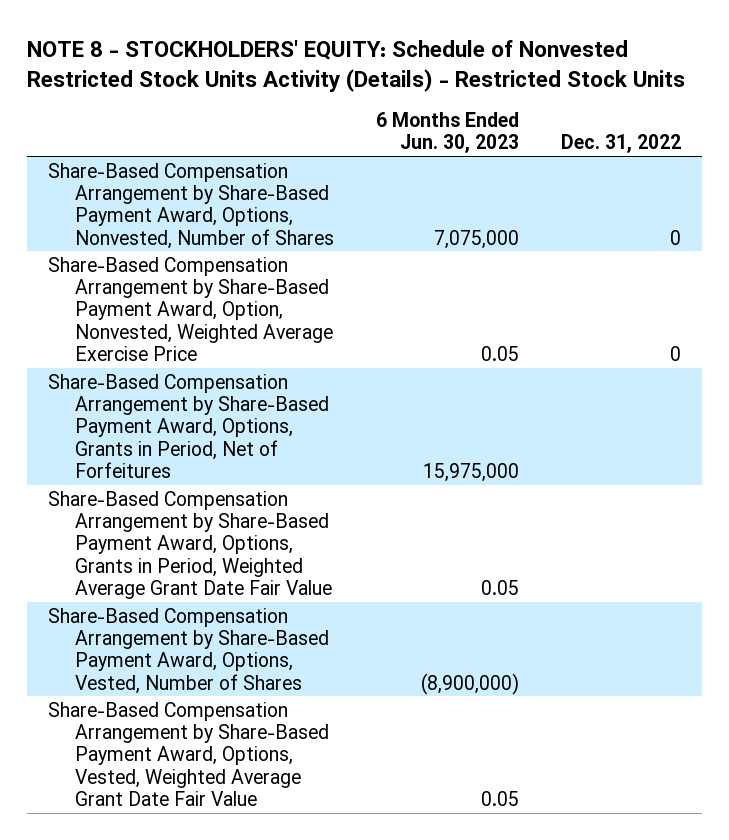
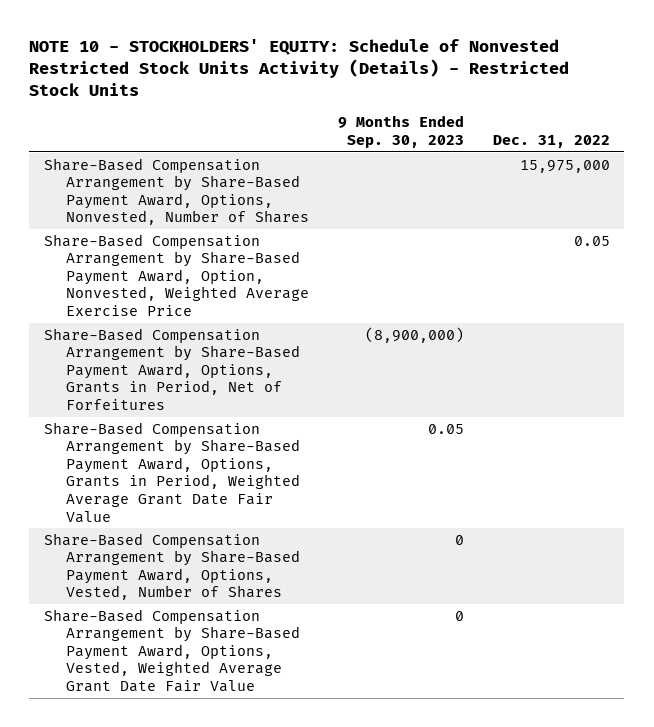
[26,39,685,93] NOTE 8 - STOCKHOLDERS' EQUITY: Schedule of Nonvested Restricted Stock Units Activity (Details) - Restricted Stock Units -> [29,38,570,97] NOTE 10 - STOCKHOLDERS' EQUITY: Schedule of Nonvested Restricted Stock Units Activity (Details) - Restricted Stock Units
[376,112,520,154] 6 Months Ended Jun. 30, 2023 -> none
none -> [338,115,465,148] 9 Months Ended Sep. 30, 2023
[670,229,682,245] 0 -> [519,159,610,173] 15,975,000
[670,346,682,362] 0 -> [573,235,610,246] 0.05

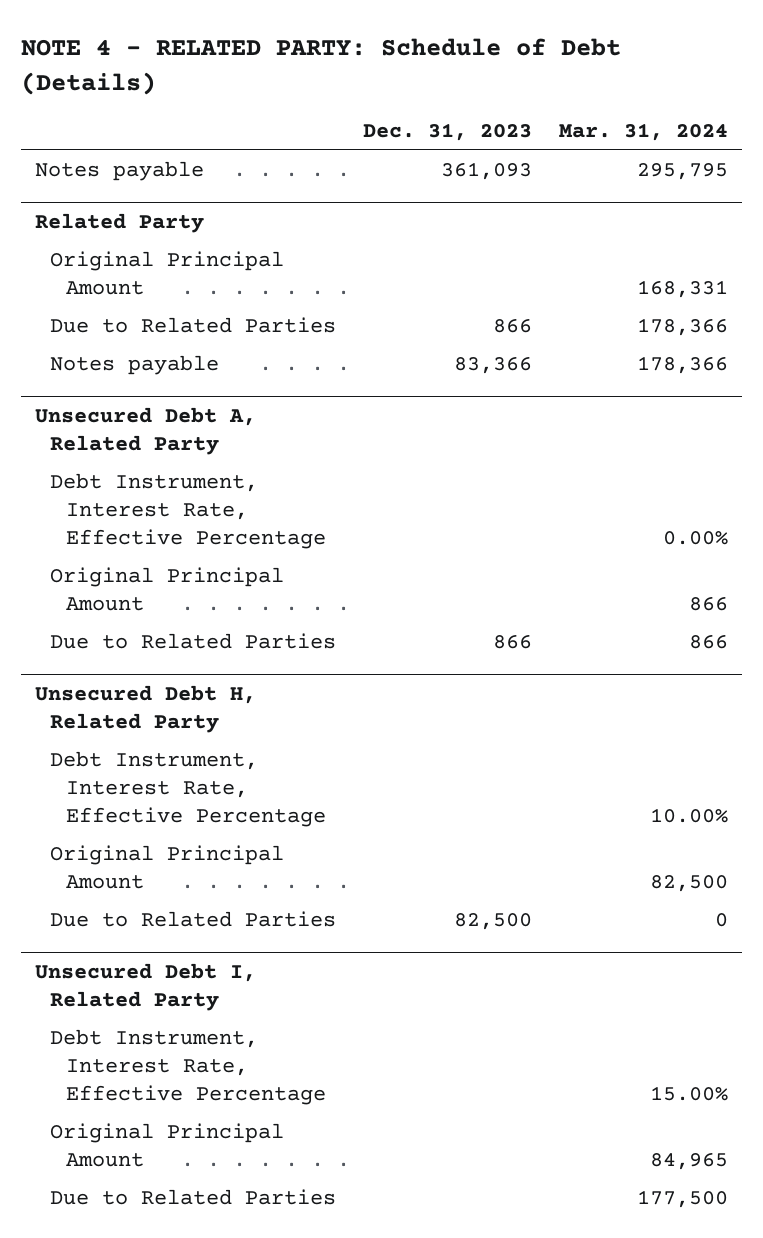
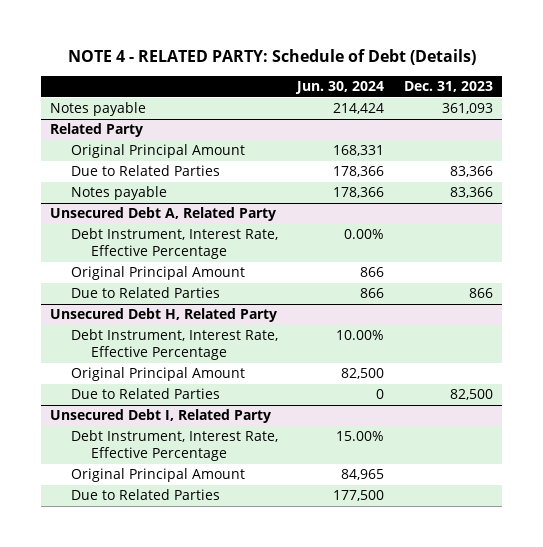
[559,123,729,142] Mar. 31, 2024 -> none
none -> [295,81,385,95] Jun. 30, 2024
[493,319,533,334] 866 -> [449,166,493,178] 83,366

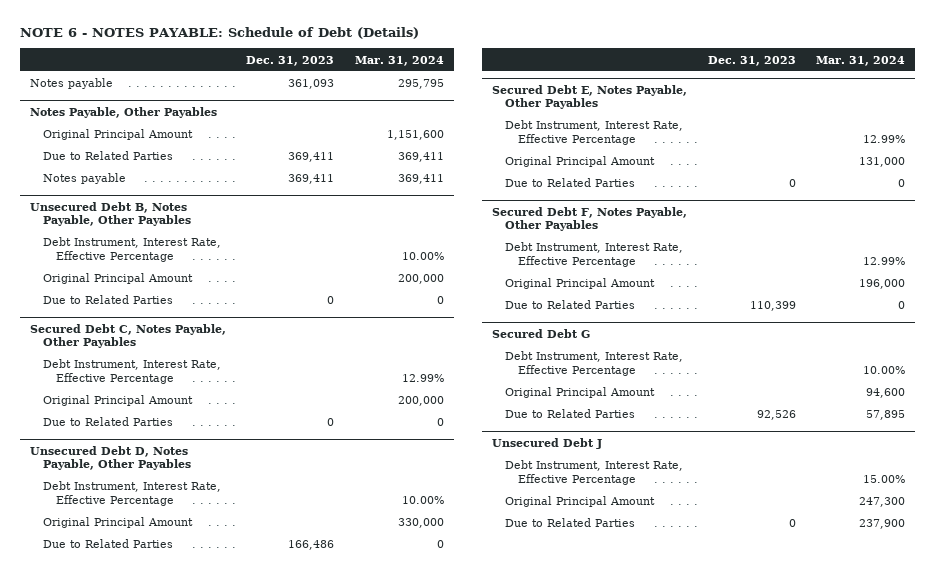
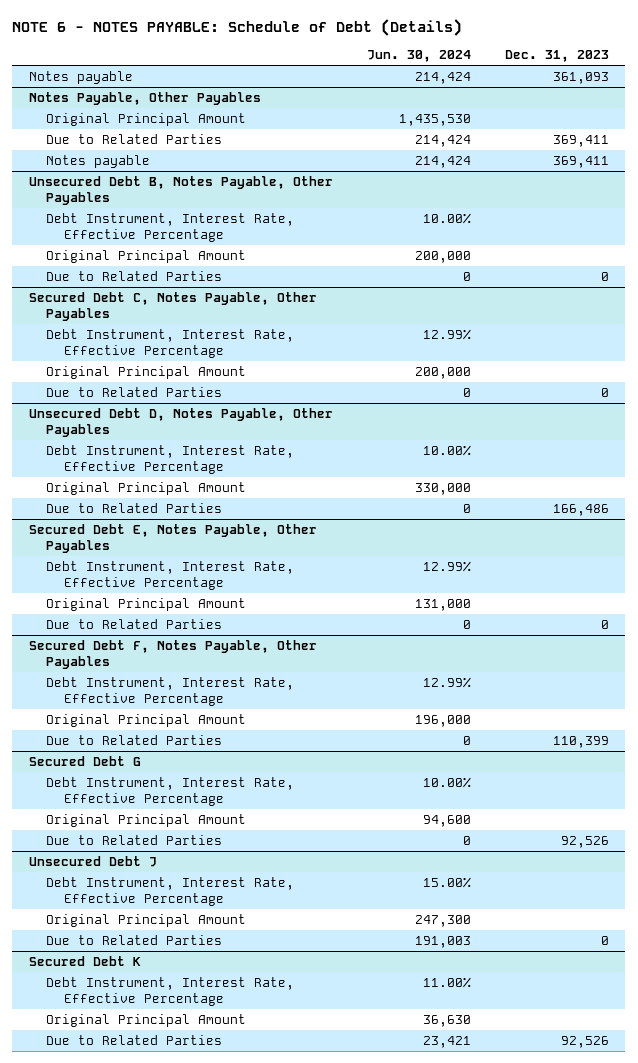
[354,55,444,66] Mar. 31, 2024 -> none
none -> [366,50,471,63] Jun. 30, 2024
none -> [29,955,142,966] Secured Debt K
none -> [46,976,295,1006] Debt Instrument, Interest Rate, Effective Percentage
none -> [46,1013,247,1027] Original Principal Amount
none -> [46,1034,223,1045] Due to Related Parties

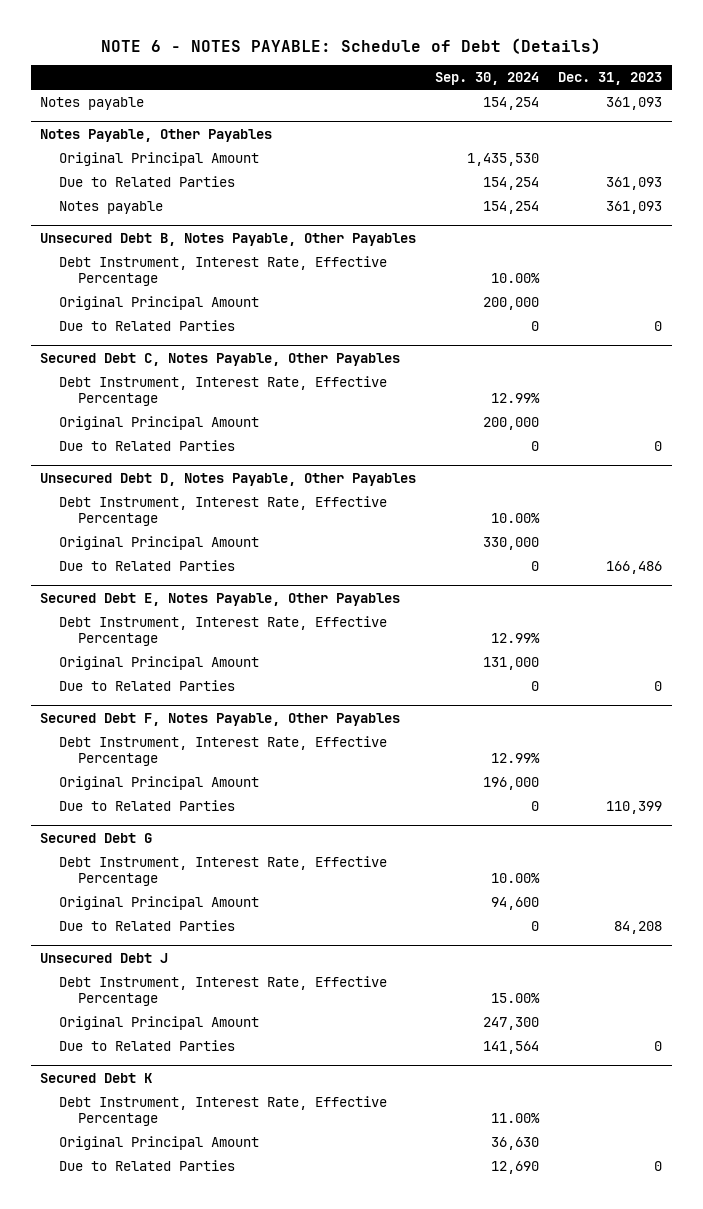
[366,50,471,63] Jun. 30, 2024 -> none
none -> [435,71,540,85] Sep. 30, 2024
[552,134,609,147] 369,411 -> [606,176,663,190] 361,093
[552,155,609,168] 369,411 -> [606,200,663,214] 361,093
[560,835,609,848] 92,526 -> [614,920,663,934] 84,208
[560,1035,609,1048] 92,526 -> [654,1160,663,1171] 0

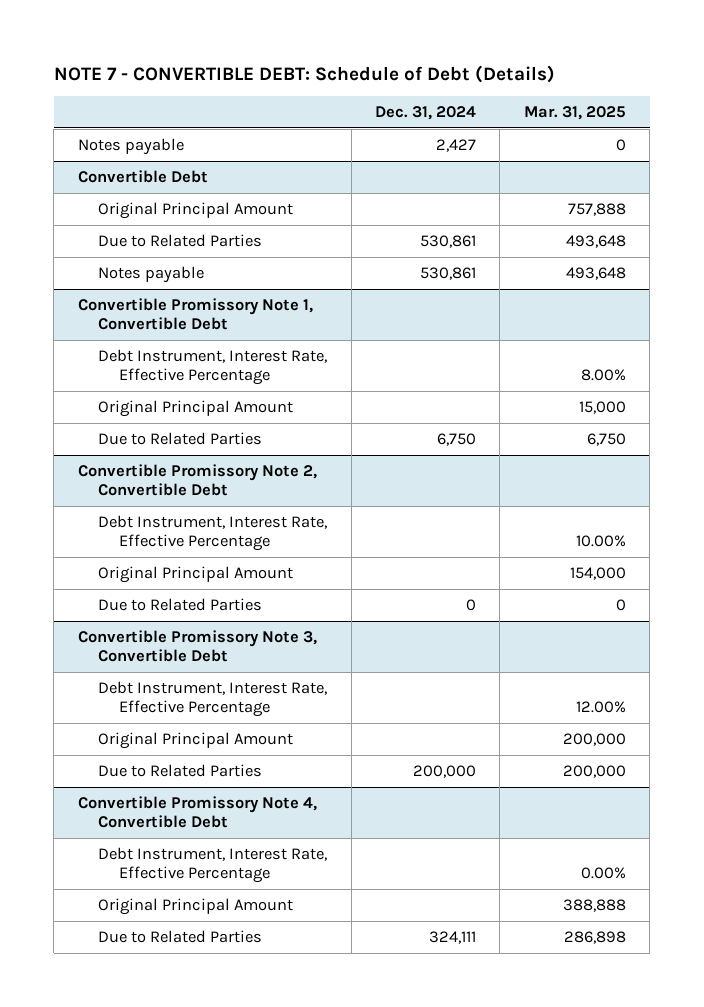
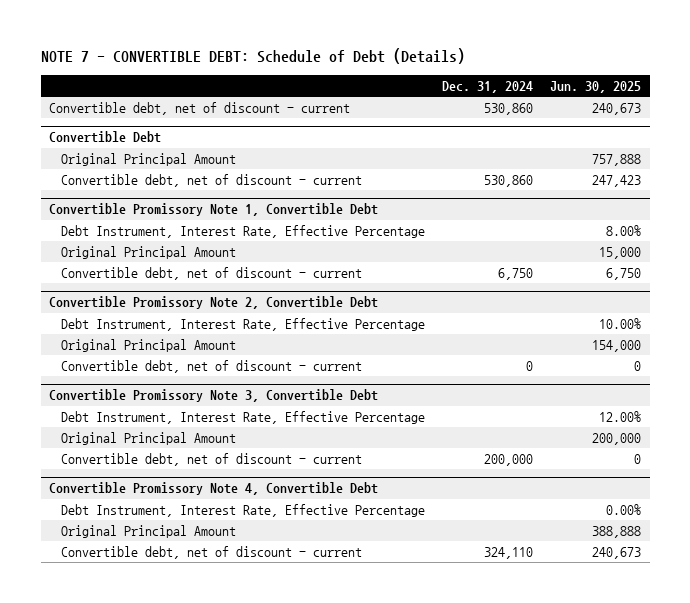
[523,106,626,121] Mar. 31, 2025 -> none
none -> [550,80,642,93] Jun. 30, 2025
[77,138,184,156] Notes payable -> none
none -> [49,101,351,115] Convertible debt, net of discount - current
[98,234,263,248] Due to Related Parties -> none
[98,266,205,284] Notes payable -> none
none -> [60,173,362,187] Convertible debt, net of discount - current
[98,432,263,446] Due to Related Parties -> [60,266,362,280] Convertible debt, net of discount - current
[98,598,263,612] Due to Related Parties -> none
none -> [60,359,362,373] Convertible debt, net of discount - current
[98,764,263,778] Due to Related Parties -> none
none -> [60,452,362,466] Convertible debt, net of discount - current
[98,930,263,944] Due to Related Parties -> none
none -> [60,545,362,559] Convertible debt, net of discount - current

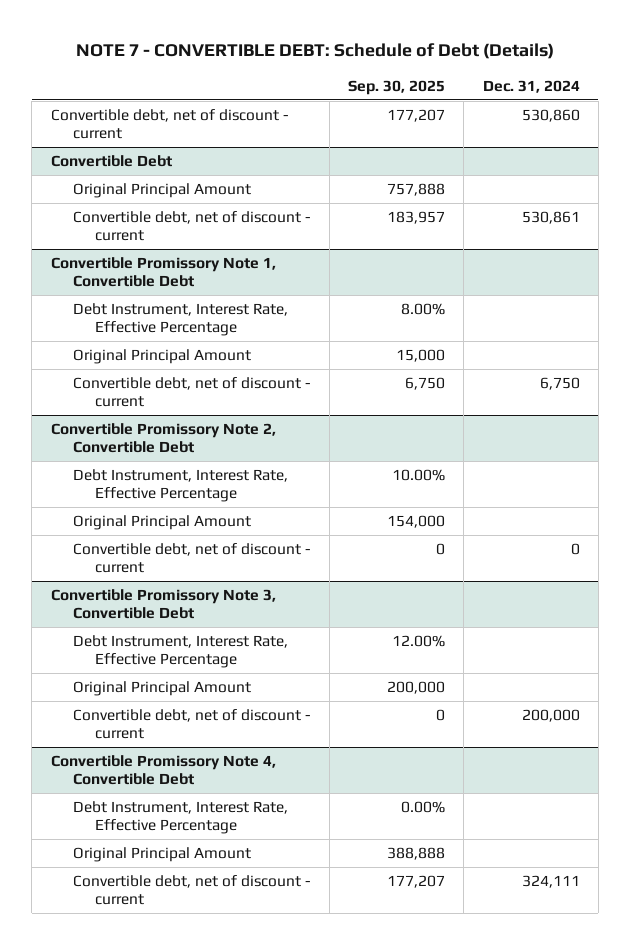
[550,80,642,93] Jun. 30, 2025 -> none
none -> [348,79,446,95] Sep. 30, 2025
[483,174,533,187] 530,860 -> [521,210,580,224] 530,861
[483,546,533,559] 324,110 -> [521,874,580,888] 324,111

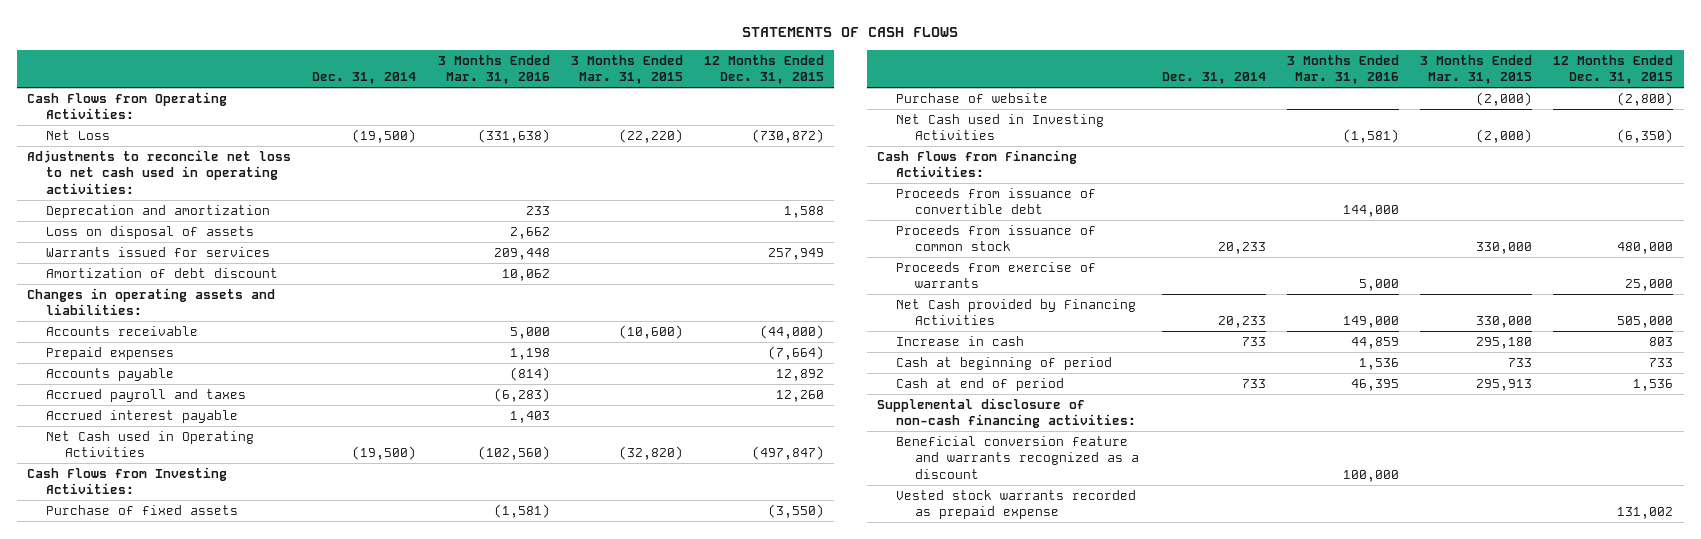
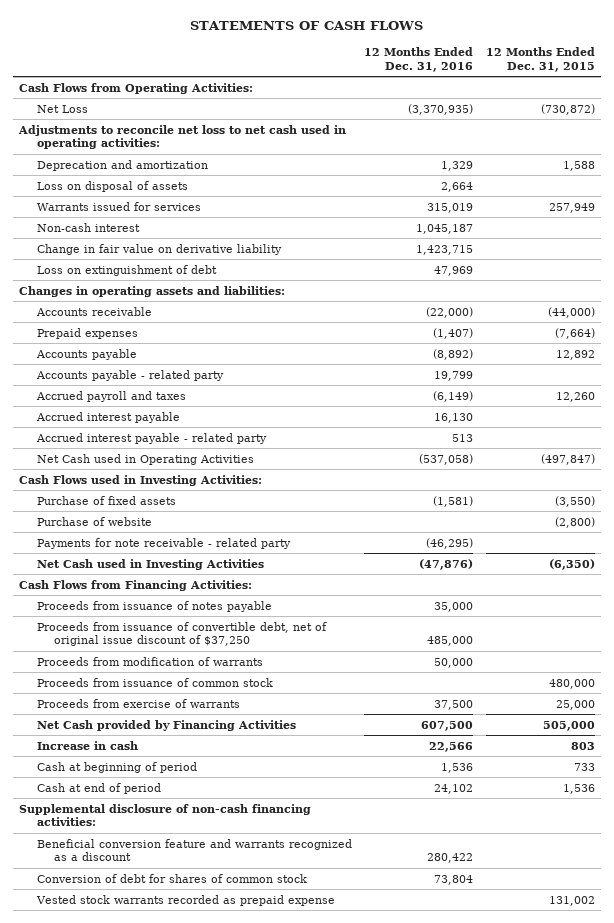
[312,72,417,85] Dec. 31, 2014 -> none
[437,54,550,85] 3 Months Ended Mar. 31, 2016 -> none
[570,54,683,85] 3 Months Ended Mar. 31, 2015 -> none
none -> [364,47,474,72] 12 Months Ended Dec. 31, 2016
[46,267,279,278] Amortization of debt discount -> none
none -> [36,222,140,232] Non-cash interest
none -> [36,243,282,255] Change in fair value on derivative liability
none -> [36,264,217,276] Loss on extinguishment of debt
none -> [35,369,224,381] Accounts payable - related party
none -> [35,432,267,444] Accrued interest payable - related party
[27,466,228,495] Cash Flows from Investing Activities: -> [19,474,263,486] Cash Flows used in Investing Activities:
none -> [36,537,291,549] Payments for note receivable - related party
none -> [36,600,272,612] Proceeds from issuance of notes payable
[895,187,1096,215] Proceeds from issuance of convertible debt -> [36,621,327,647] Proceeds from issuance of convertible debt, net of original issue discount of $37,250
none -> [36,656,263,666] Proceeds from modification of warrants
none -> [36,873,307,883] Conversion of debt for shares of common stock

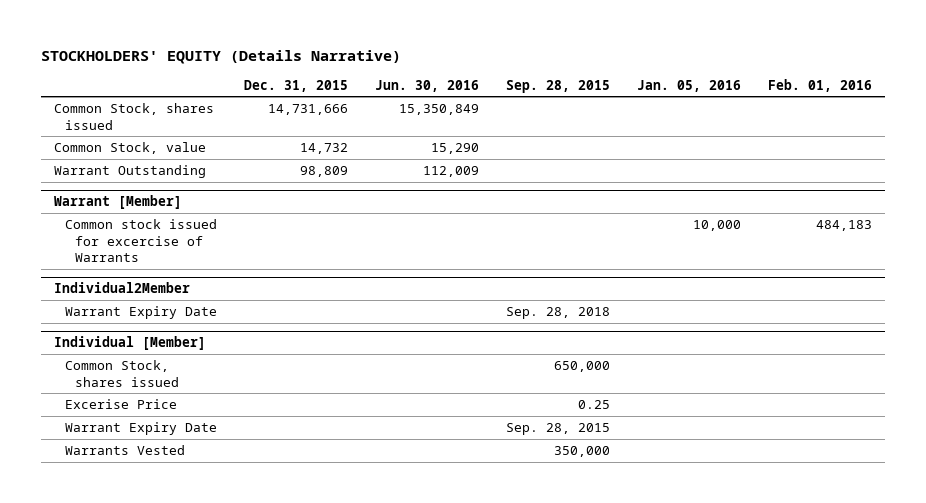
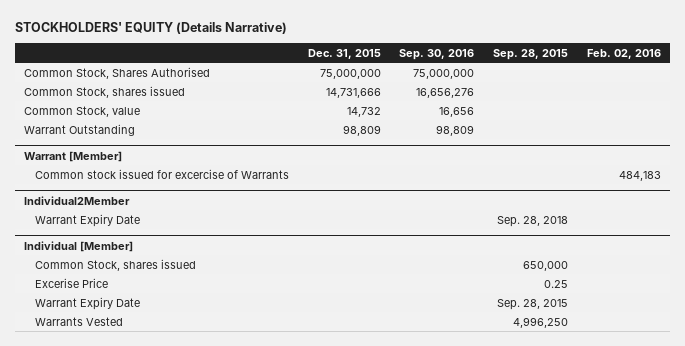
[374,79,479,92] Jun. 30, 2016 -> none
[636,79,741,92] Jan. 05, 2016 -> none
[767,78,872,92] Feb. 01, 2016 -> none
none -> [399,48,475,60] Sep. 30, 2016
none -> [586,48,661,59] Feb. 02, 2016
none -> [24,66,211,79] Common Stock, Shares Authorised
[553,445,610,457] 350,000 -> [513,316,569,328] 4,996,250

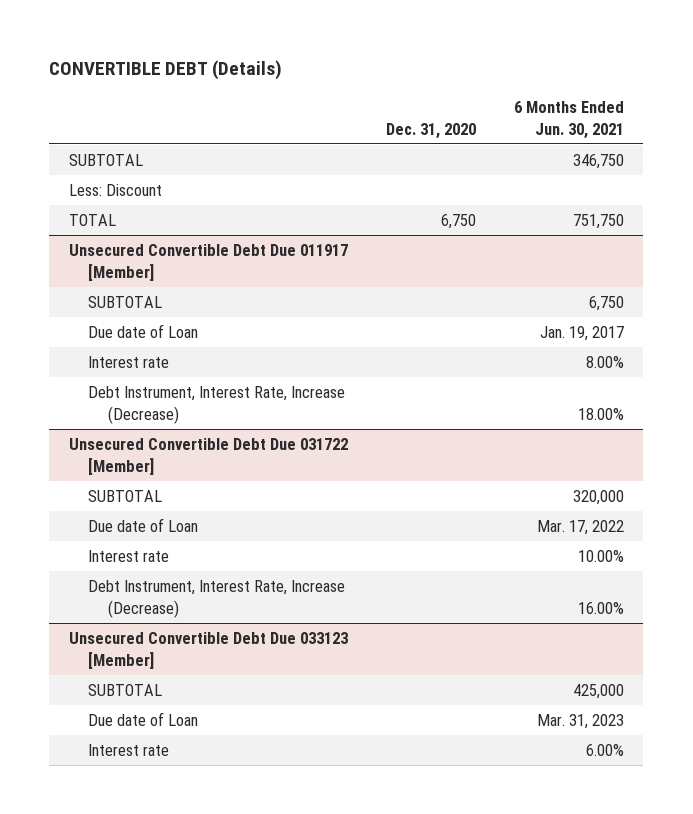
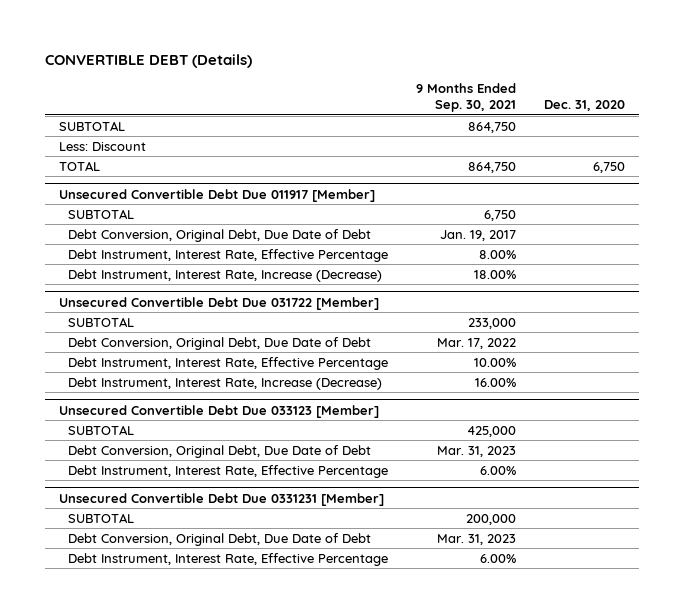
[514,101,625,139] 6 Months Ended Jun. 30, 2021 -> none
none -> [416,83,517,113] 9 Months Ended Sep. 30, 2021
[88,324,199,339] Due date of Loan -> [68,228,372,242] Debt Conversion, Original Debt, Due Date of Debt
[88,356,170,369] Interest rate -> [68,248,389,262] Debt Instrument, Interest Rate, Effective Percentage
[88,518,199,533] Due date of Loan -> [68,336,372,350] Debt Conversion, Original Debt, Due Date of Debt
[88,550,170,563] Interest rate -> [68,356,389,370] Debt Instrument, Interest Rate, Effective Percentage
[88,712,199,727] Due date of Loan -> [68,444,372,458] Debt Conversion, Original Debt, Due Date of Debt
[88,744,170,757] Interest rate -> [68,464,389,478] Debt Instrument, Interest Rate, Effective Percentage
none -> [58,492,384,506] Unsecured Convertible Debt Due 0331231 [Member]
none -> [68,512,135,523] SUBTOTAL
none -> [68,532,372,546] Debt Conversion, Original Debt, Due Date of Debt
none -> [68,552,389,566] Debt Instrument, Interest Rate, Effective Percentage

